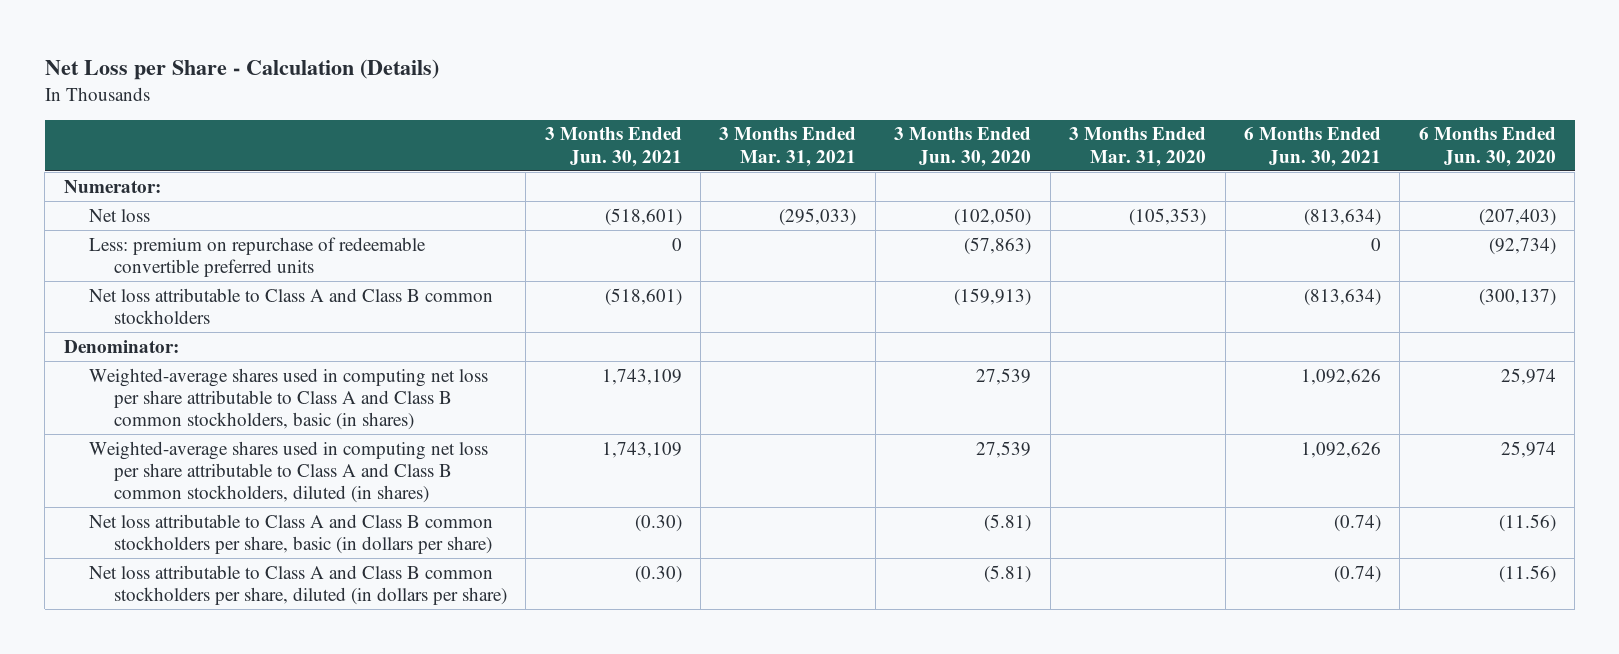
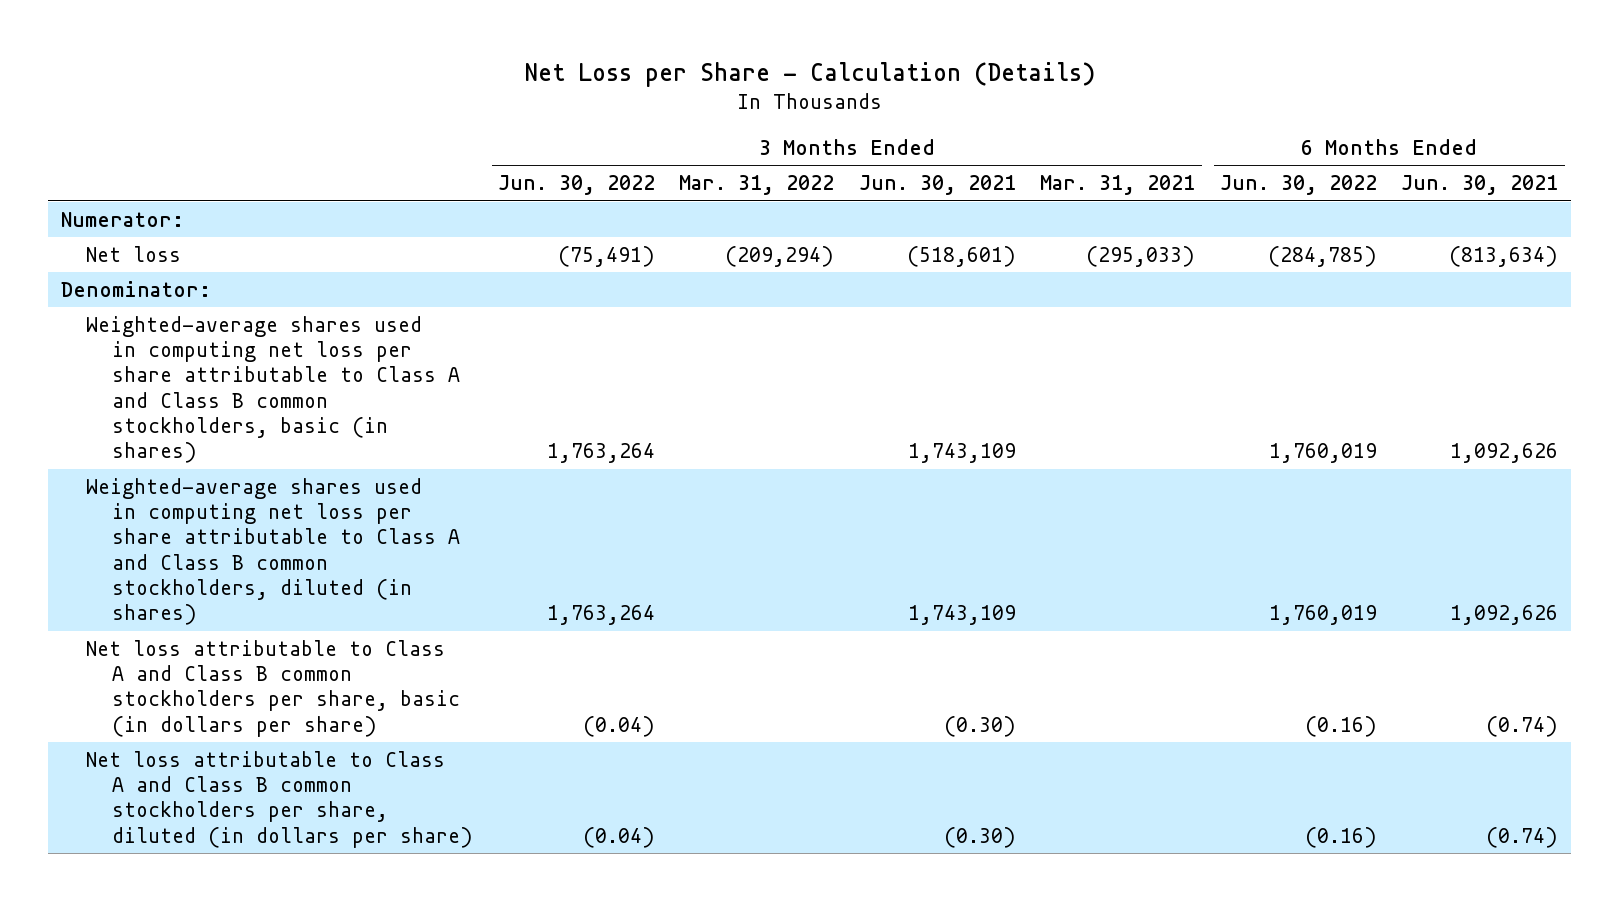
[894,127,1032,167] 3 Months Ended Jun. 30, 2020 -> none
[1069,127,1207,167] 3 Months Ended Mar. 31, 2020 -> none
[1418,127,1556,167] 6 Months Ended Jun. 30, 2020 -> none
none -> [497,175,655,196] Jun. 30, 2022
none -> [679,175,835,196] Mar. 31, 2022
none -> [1219,175,1377,196] Jun. 30, 2022
[88,236,426,277] Less: premium on repurchase of redeemable convertible preferred units -> none
[88,287,493,324] Net loss attributable to Class A and Class B common stockholders -> none

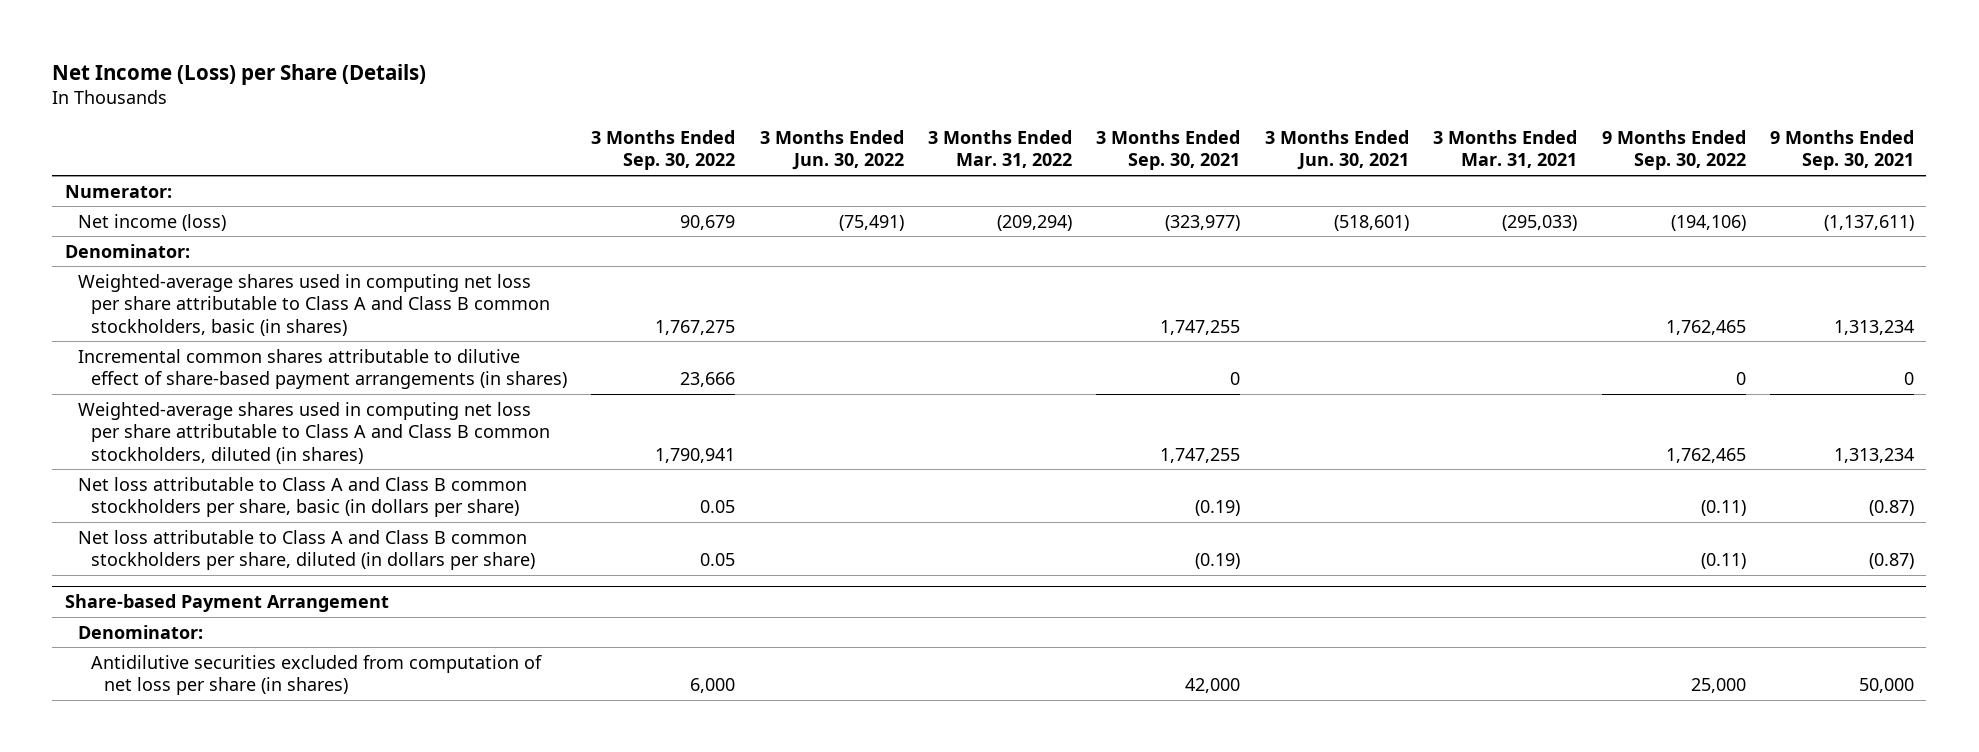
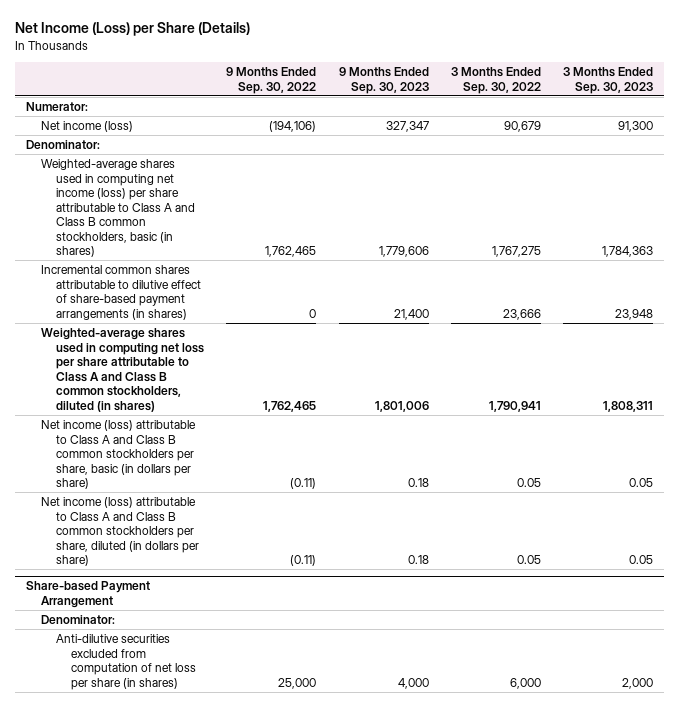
[759,129,904,171] 3 Months Ended Jun. 30, 2022 -> none
[927,129,1072,169] 3 Months Ended Mar. 31, 2022 -> none
[1096,129,1241,171] 3 Months Ended Sep. 30, 2021 -> none
[1264,129,1409,171] 3 Months Ended Jun. 30, 2021 -> none
[1433,129,1578,169] 3 Months Ended Mar. 31, 2021 -> none
[1770,129,1915,171] 9 Months Ended Sep. 30, 2021 -> none
none -> [338,66,429,94] 9 Months Ended Sep. 30, 2023
none -> [563,66,654,94] 3 Months Ended Sep. 30, 2023
[77,273,550,336] Weighted-average shares used in computing net loss per share attributable to Class A and Class B common stockholders, basic (in shares) -> [40,158,196,258] Weighted-average shares used in computing net income (loss) per share attributable to Class A and Class B common stockholders, basic (in shares)
[77,476,527,518] Net loss attributable to Class A and Class B common stockholders per share, basic (in dollars per share) -> [40,419,196,490] Net income (loss) attributable to Class A and Class B common stockholders per share, basic (in dollars per share)
[77,529,535,571] Net loss attributable to Class A and Class B common stockholders per share, diluted (in dollars per share) -> [40,496,200,567] Net income (loss) attributable to Class A and Class B common stockholders per share, diluted (in dollars per share)
[90,654,542,696] Antidilutive securities excluded from computation of net loss per share (in shares) -> [56,633,197,690] Anti-dilutive securities excluded from computation of net loss per share (in shares)

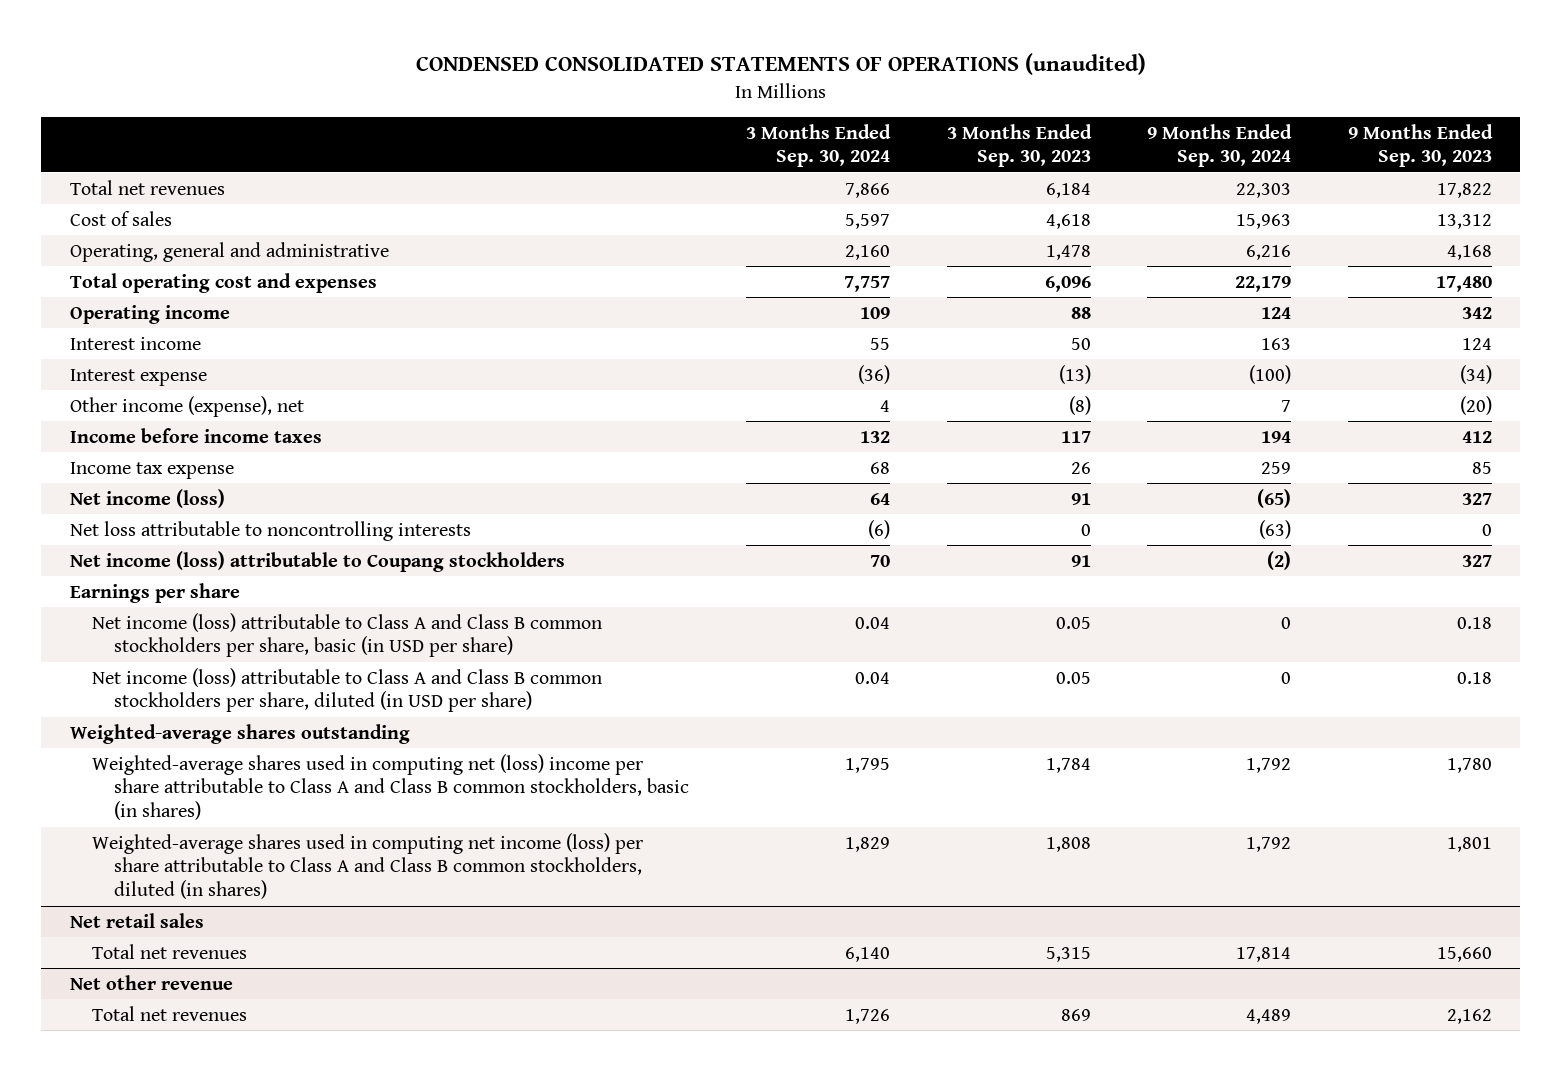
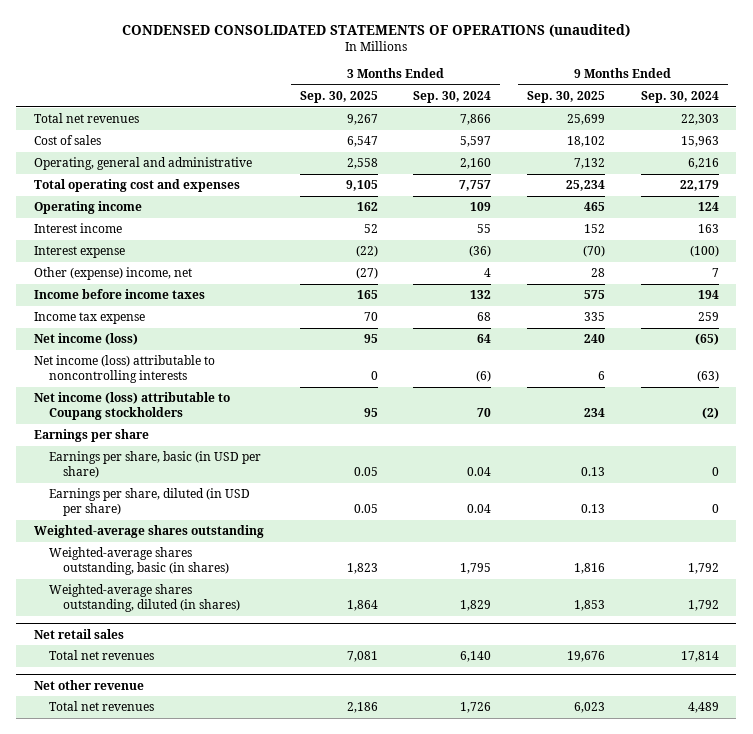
[946,123,1092,168] 3 Months Ended Sep. 30, 2023 -> none
[1347,123,1493,168] 9 Months Ended Sep. 30, 2023 -> none
none -> [299,91,378,104] Sep. 30, 2025
none -> [527,91,606,104] Sep. 30, 2025
[69,395,304,417] Other income (expense), net -> [34,267,193,281] Other (expense) income, net
[69,520,471,541] Net loss attributable to noncontrolling interests -> [34,355,216,384] Net income (loss) attributable to noncontrolling interests
[92,612,603,658] Net income (loss) attributable to Class A and Class B common stockholders per share, basic (in USD per share) -> [48,451,261,479] Earnings per share, basic (in USD per share)
[92,667,603,713] Net income (loss) attributable to Class A and Class B common stockholders per share, diluted (in USD per share) -> [48,488,250,517] Earnings per share, diluted (in USD per share)
[92,753,690,821] Weighted-average shares used in computing net (loss) income per share attributable to Class A and Class B common stockholders, basic (in shares) -> [48,547,230,576] Weighted-average shares outstanding, basic (in shares)
[92,832,644,900] Weighted-average shares used in computing net income (loss) per share attributable to Class A and Class B common stockholders, diluted (in shares) -> [48,584,241,613] Weighted-average shares outstanding, diluted (in shares)

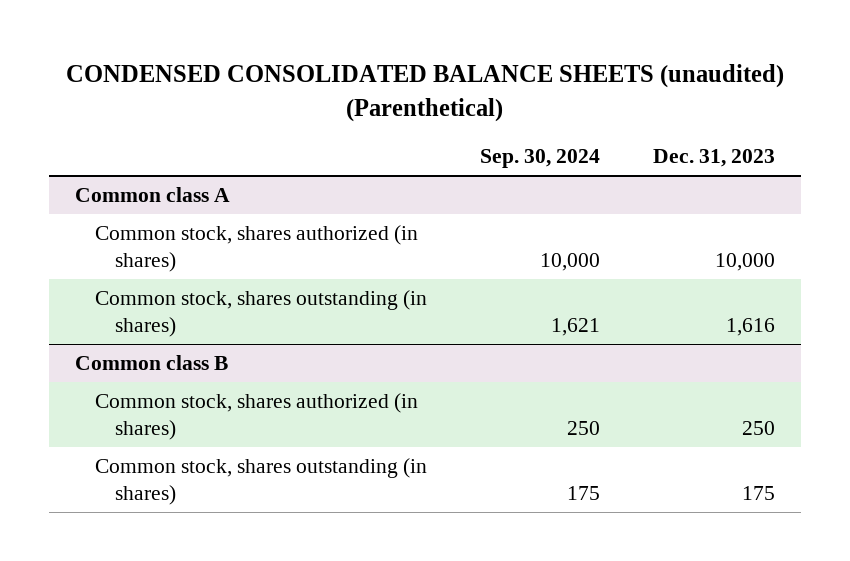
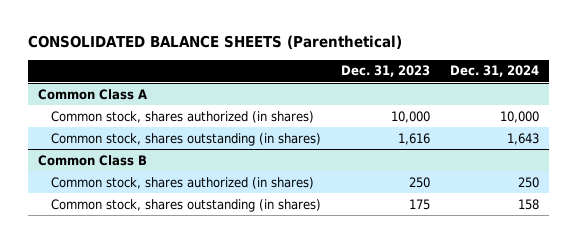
[66,64,785,122] CONDENSED CONSOLIDATED BALANCE SHEETS (unaudited) (Parenthetical) -> [28,35,403,50] CONSOLIDATED BALANCE SHEETS (Parenthetical)
[480,149,601,169] Sep. 30, 2024 -> none
none -> [450,65,540,78] Dec. 31, 2024
[75,187,231,203] Common class A -> [38,88,148,100] Common Class A
[75,355,229,371] Common class B -> [38,154,148,166] Common Class B

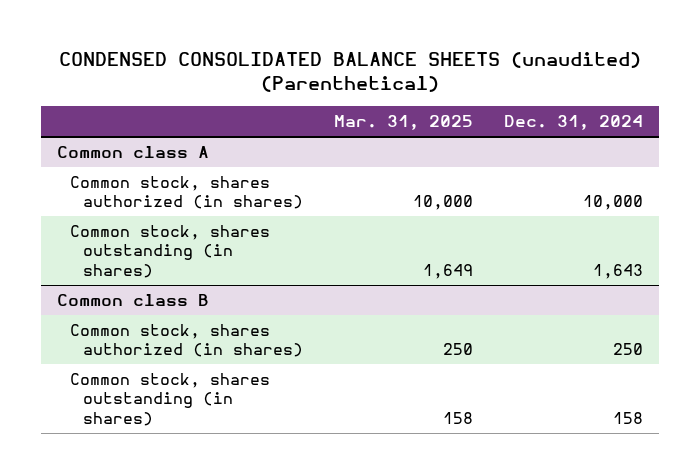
[28,35,403,50] CONSOLIDATED BALANCE SHEETS (Parenthetical) -> [59,51,642,93] CONDENSED CONSOLIDATED BALANCE SHEETS (unaudited) (Parenthetical)
[340,65,430,78] Dec. 31, 2023 -> none
none -> [334,115,474,131] Mar. 31, 2025
[38,88,148,100] Common Class A -> [56,146,209,159] Common class A
[38,154,148,166] Common Class B -> [56,294,209,307] Common class B

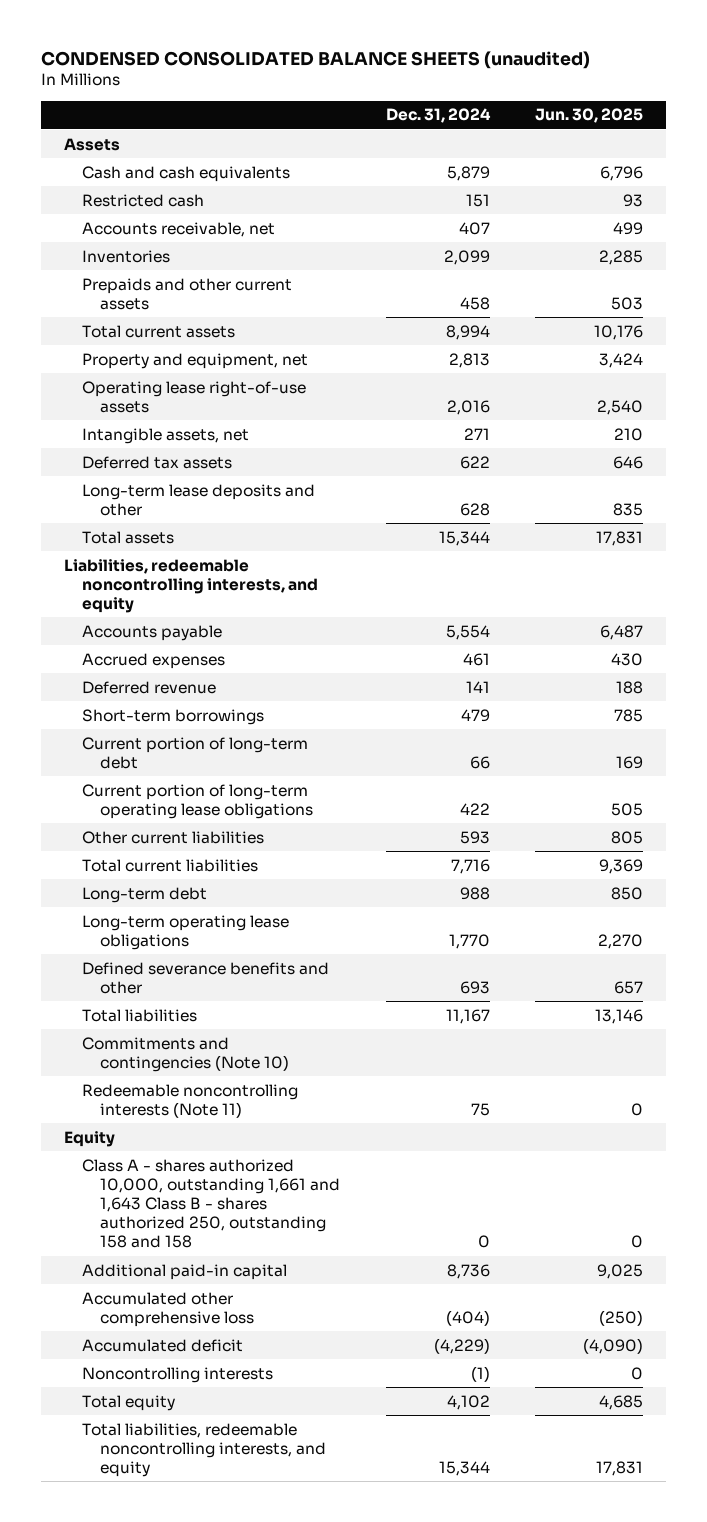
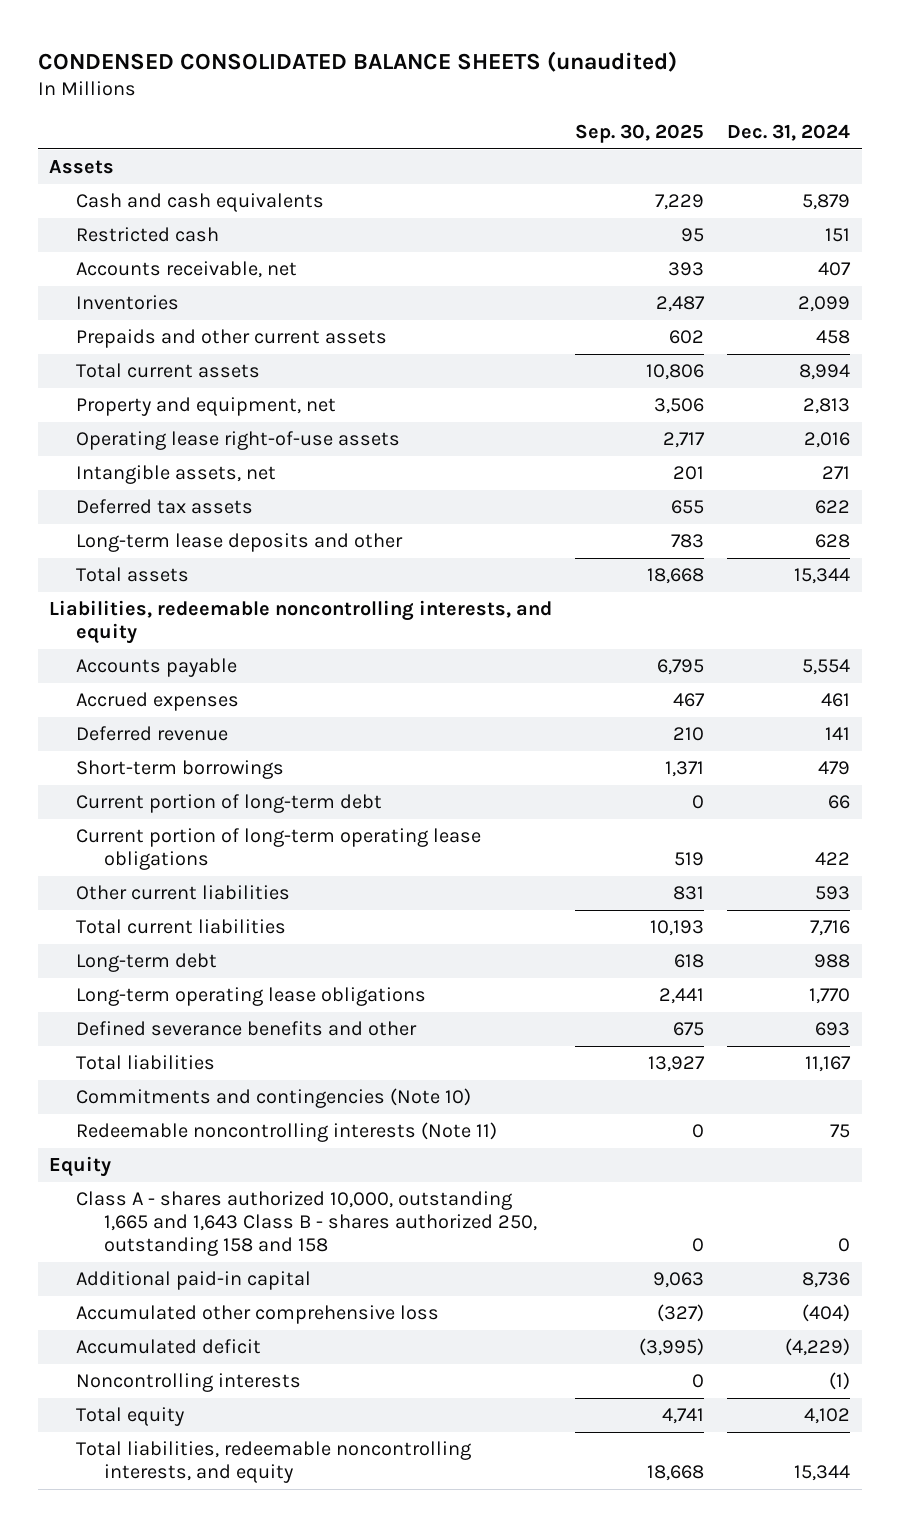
[535,108,644,124] Jun. 30, 2025 -> none
none -> [575,124,705,144] Sep. 30, 2025
[81,1158,341,1249] Class A - shares authorized 10,000, outstanding 1,661 and 1,643 Class B - shares authorized 250, outstanding 158 and 158 -> [76,1191,537,1257] Class A - shares authorized 10,000, outstanding 1,665 and 1,643 Class B - shares authorized 250, outstanding 158 and 158

